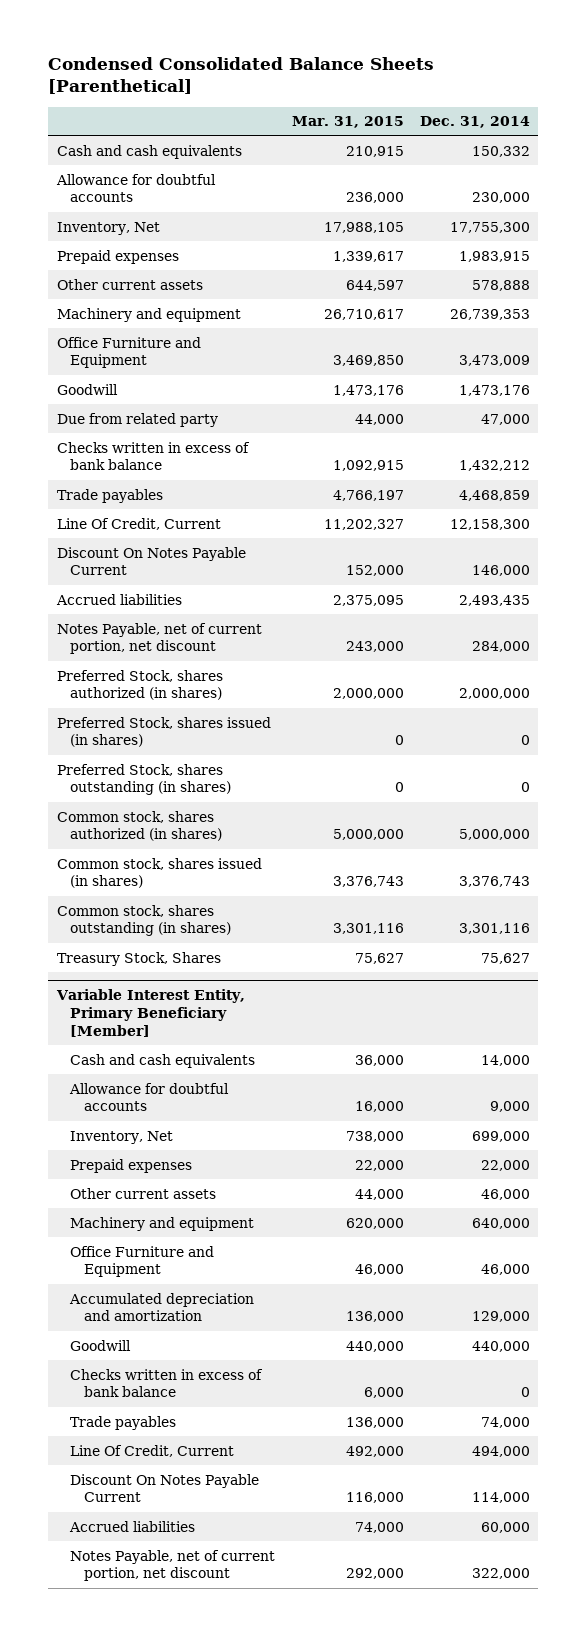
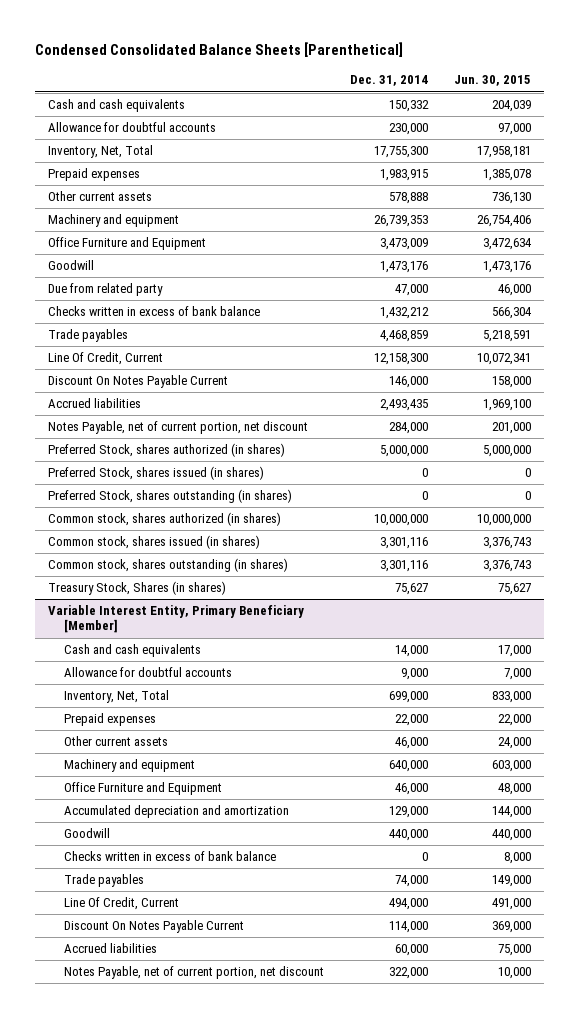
[291,116,404,129] Mar. 31, 2015 -> none
none -> [453,75,531,87] Jun. 30, 2015
[56,221,160,235] Inventory, Net -> [48,145,154,159] Inventory, Net, Total
[458,688,530,700] 2,000,000 -> [379,445,428,458] 5,000,000
[458,829,530,841] 5,000,000 -> [373,514,428,527] 10,000,000
[458,876,530,888] 3,376,743 -> [379,537,428,550] 3,301,116
[56,951,221,966] Treasury Stock, Shares -> [48,581,227,596] Treasury Stock, Shares (in shares)
[70,1130,174,1144] Inventory, Net -> [64,690,170,704] Inventory, Net, Total

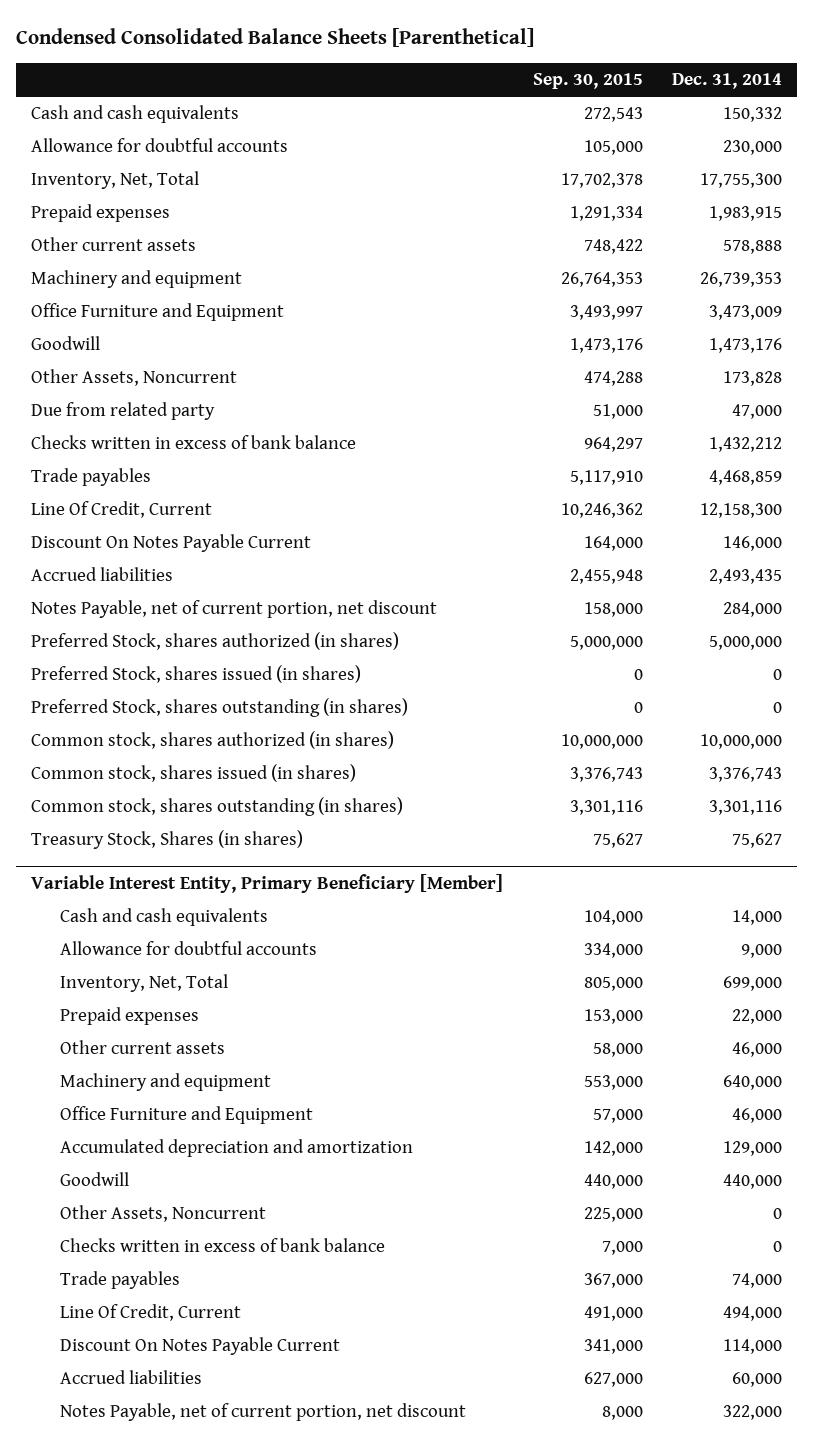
[453,75,531,87] Jun. 30, 2015 -> none
none -> [532,73,643,90] Sep. 30, 2015
none -> [30,369,237,387] Other Assets, Noncurrent
[379,537,428,550] 3,301,116 -> [709,767,783,783] 3,376,743
none -> [59,1205,266,1223] Other Assets, Noncurrent

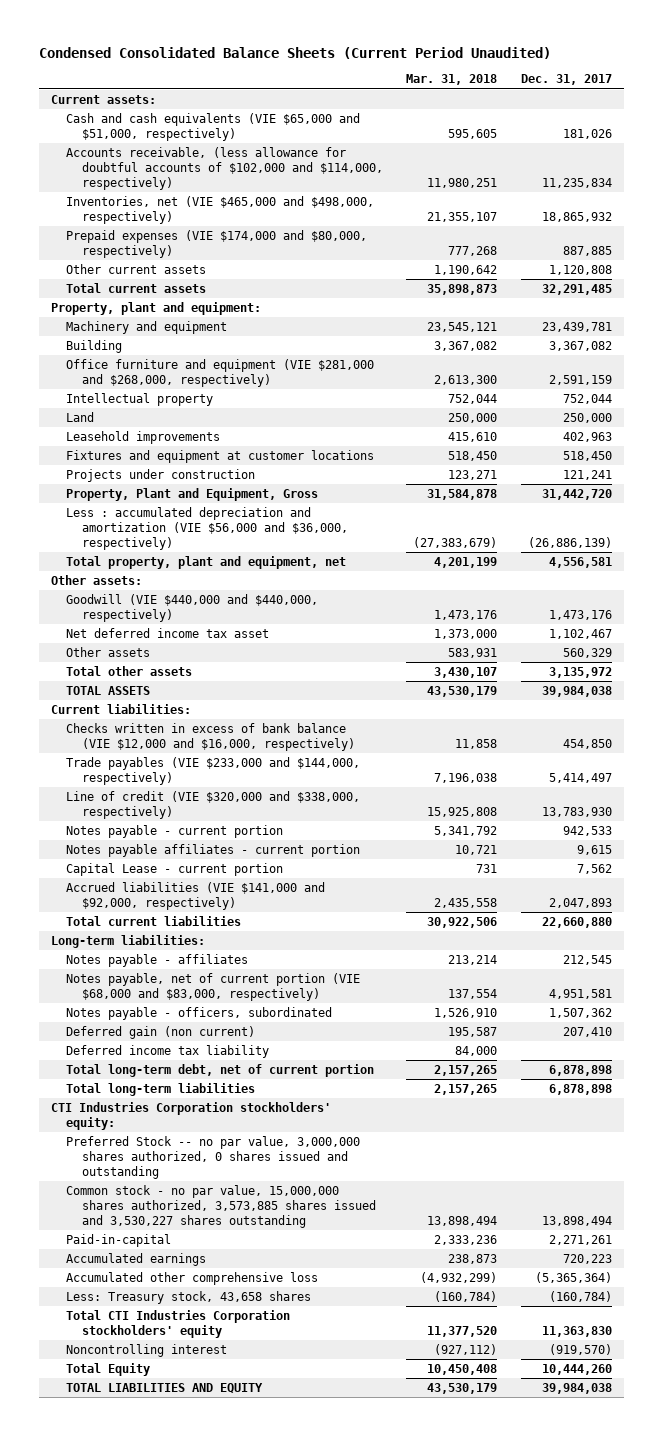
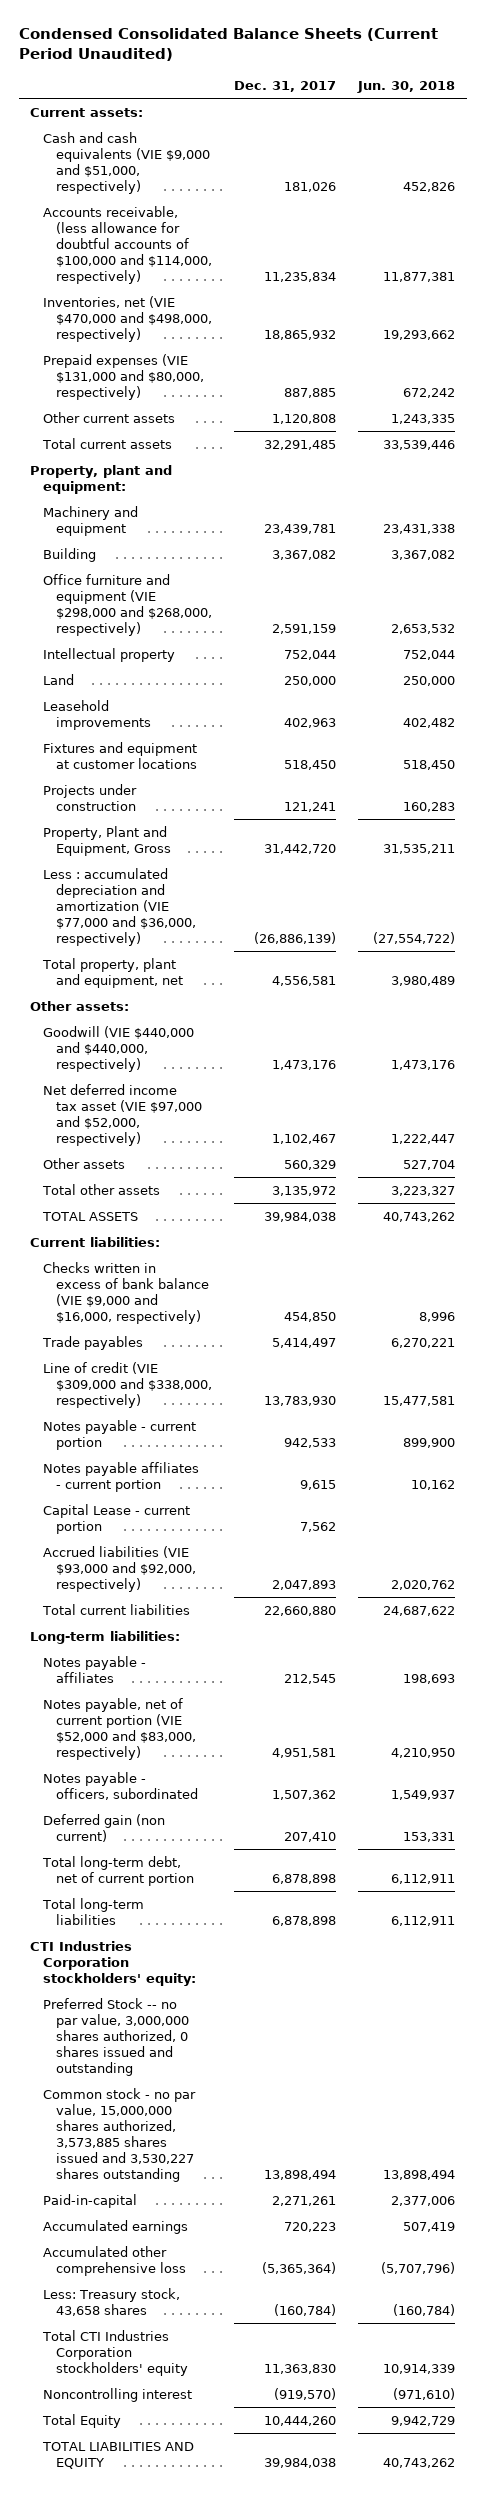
[406,74,498,86] Mar. 31, 2018 -> none
none -> [357,80,456,93] Jun. 30, 2018
[66,113,361,141] Cash and cash equivalents (VIE $65,000 and $51,000, respectively) -> [43,131,210,194] Cash and cash equivalents (VIE $9,000 and $51,000, respectively)
[66,147,383,190] Accounts receivable, (less allowance for doubtful accounts of $102,000 and $114,000, respectively) -> [43,205,212,284] Accounts receivable, (less allowance for doubtful accounts of $100,000 and $114,000, respectively)
[66,196,375,224] Inventories, net (VIE $465,000 and $498,000, respectively) -> [43,295,212,342] Inventories, net (VIE $470,000 and $498,000, respectively)
[66,230,368,258] Prepaid expenses (VIE $174,000 and $80,000, respectively) -> [43,353,204,400] Prepaid expenses (VIE $131,000 and $80,000, respectively)
[66,359,375,387] Office furniture and equipment (VIE $281,000 and $268,000, respectively) -> [43,573,212,636] Office furniture and equipment (VIE $298,000 and $268,000, respectively)
[66,507,348,550] Less : accumulated depreciation and amortization (VIE $56,000 and $36,000, respectively) -> [43,867,196,946] Less : accumulated depreciation and amortization (VIE $77,000 and $36,000, respectively)
[66,628,270,639] Net deferred income tax asset -> [43,1083,202,1146] Net deferred income tax asset (VIE $97,000 and $52,000, respectively)
[66,723,355,751] Checks written in excess of bank balance (VIE $12,000 and $16,000, respectively) -> [43,1261,209,1324] Checks written in excess of bank balance (VIE $9,000 and $16,000, respectively)
[66,757,361,785] Trade payables (VIE $233,000 and $144,000, respectively) -> [42,1335,144,1350] Trade payables
[66,791,361,819] Line of credit (VIE $320,000 and $338,000, respectively) -> [43,1361,212,1408] Line of credit (VIE $309,000 and $338,000, respectively)
[66,882,326,910] Accrued liabilities (VIE $141,000 and $92,000, respectively) -> [43,1545,196,1592] Accrued liabilities (VIE $93,000 and $92,000, respectively)
[66,973,361,1001] Notes payable, net of current portion (VIE $68,000 and $83,000, respectively) -> [43,1697,196,1760] Notes payable, net of current portion (VIE $52,000 and $83,000, respectively)
[66,1045,270,1059] Deferred income tax liability -> none

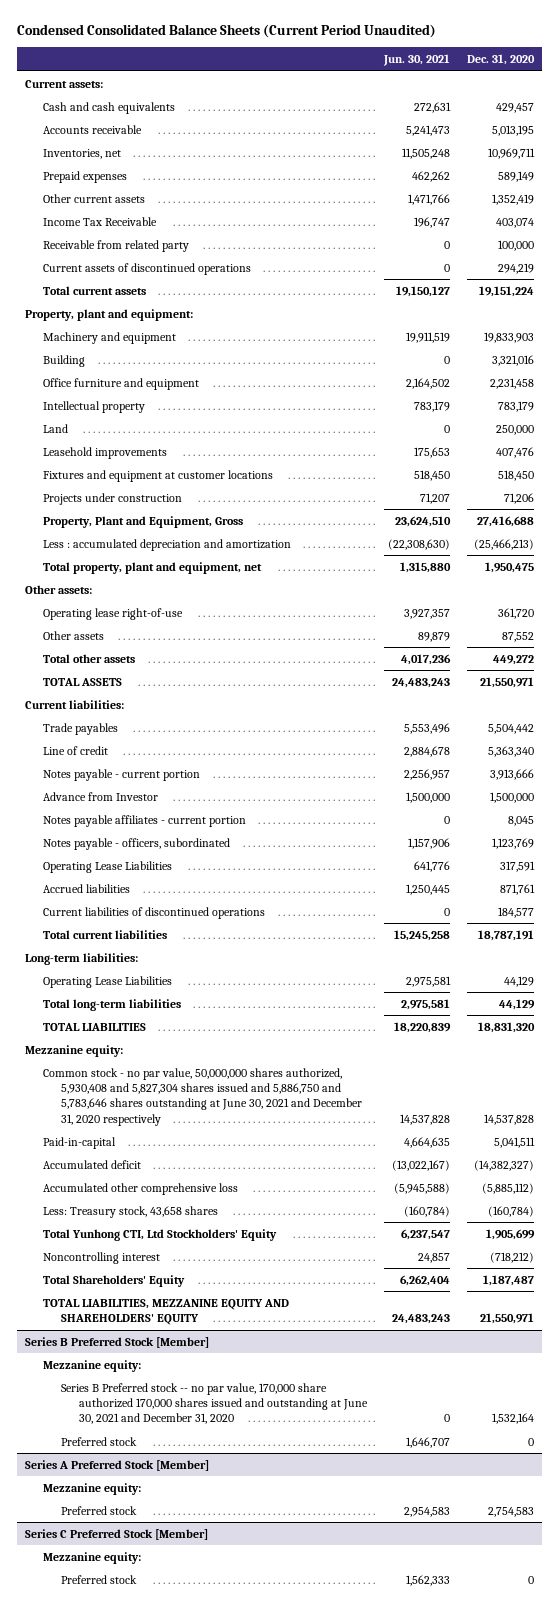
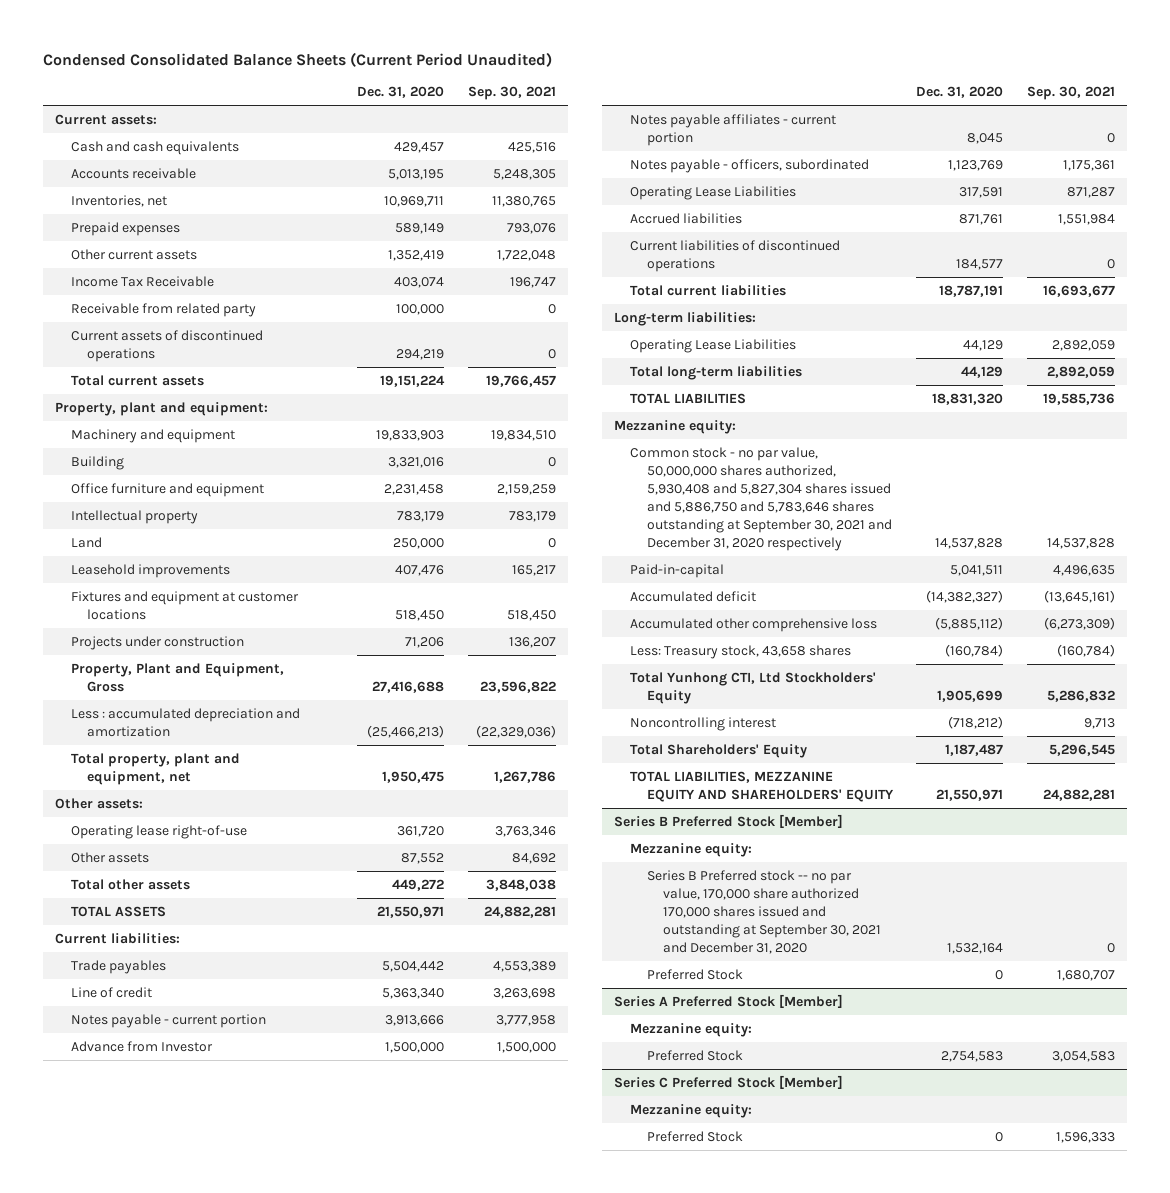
[382,54,450,67] Jun. 30, 2021 -> none
none -> [467,86,556,101] Sep. 30, 2021
[43,1067,362,1126] Common stock - no par value, 50,000,000 shares authorized, 5,930,408 and 5,827,304 shares issued and 5,886,750 and 5,783,646 shares outstanding at June 30, 2021 and December 31, 2020 respectively -> [630,446,892,551] Common stock - no par value, 50,000,000 shares authorized, 5,930,408 and 5,827,304 shares issued and 5,886,750 and 5,783,646 shares outstanding at September 30, 2021 and December 31, 2020 respectively
[60,1382,368,1425] Series B Preferred stock -- no par value, 170,000 share authorized 170,000 shares issued and outstanding at June 30, 2021 and December 31, 2020 -> [646,869,881,954] Series B Preferred stock -- no par value, 170,000 share authorized 170,000 shares issued and outstanding at September 30, 2021 and December 31, 2020
[60,1436,137,1446] Preferred stock -> [646,968,743,980] Preferred Stock
[60,1505,137,1515] Preferred stock -> [646,1049,743,1061] Preferred Stock
[60,1574,137,1584] Preferred stock -> [646,1130,743,1142] Preferred Stock

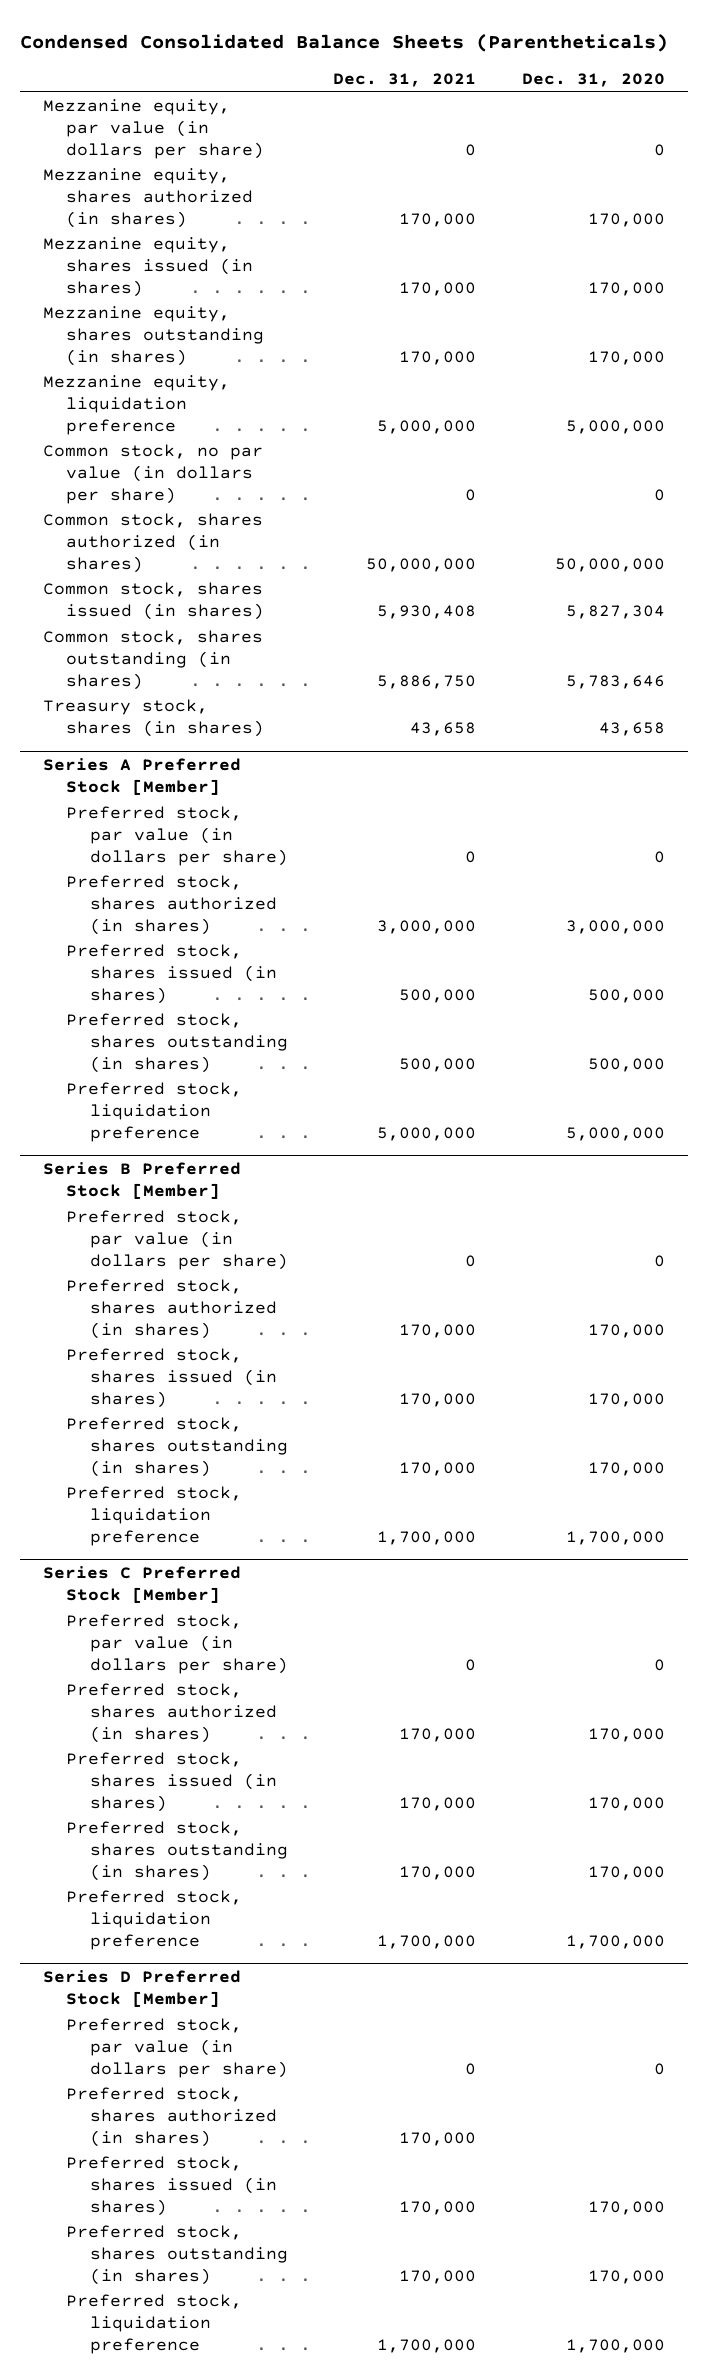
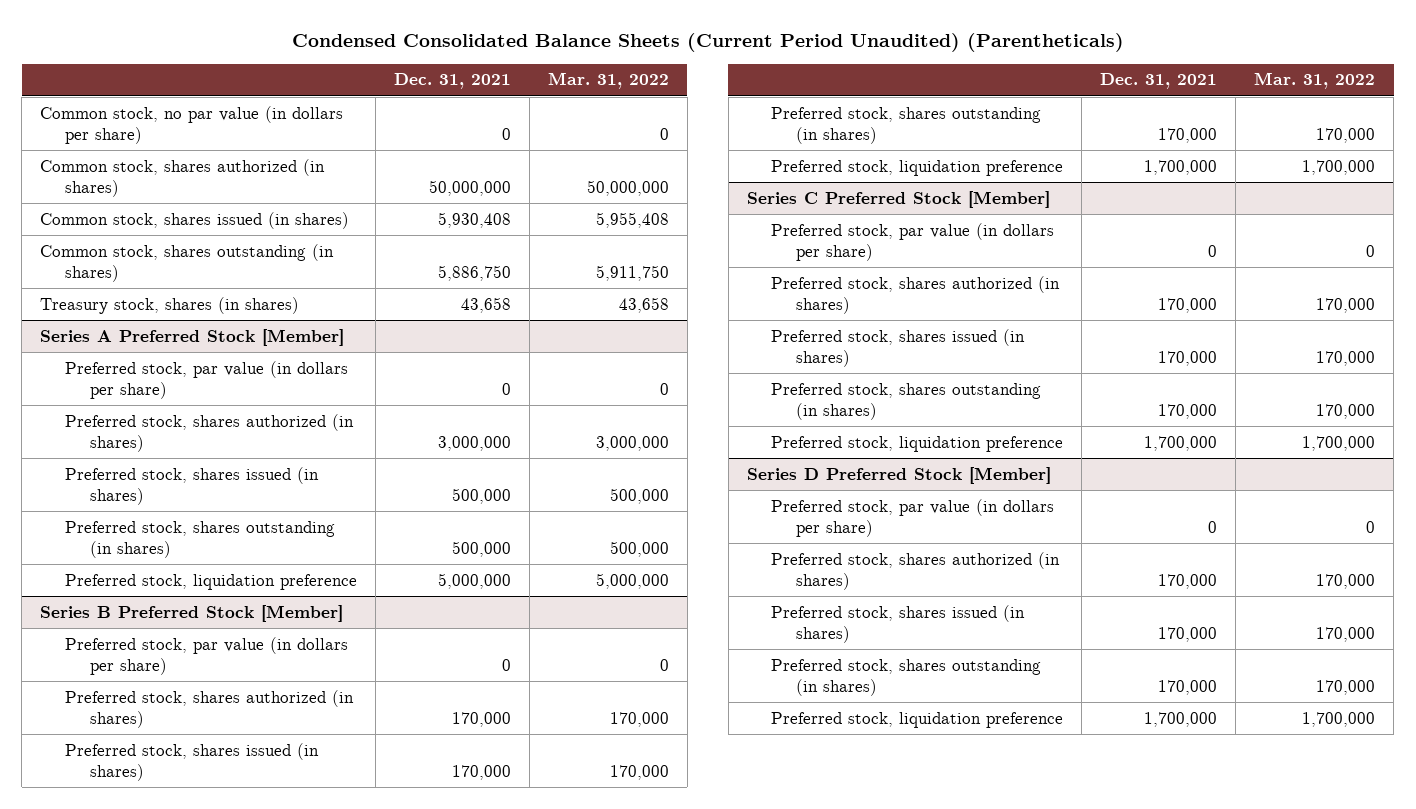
[20,33,669,52] Condensed Consolidated Balance Sheets (Parentheticals) -> [291,33,1124,53] Condensed Consolidated Balance Sheets (Current Period Unaudited) (Parentheticals)
[522,73,666,88] Dec. 31, 2020 -> none
none -> [547,72,669,90] Mar. 31, 2022
[42,99,265,159] Mezzanine equity, par value (in dollars per share) -> none
[42,168,254,228] Mezzanine equity, shares authorized (in shares) -> none
[42,237,254,297] Mezzanine equity, shares issued (in shares) -> none
[42,306,265,366] Mezzanine equity, shares outstanding (in shares) -> none
[42,375,230,435] Mezzanine equity, liquidation preference -> none

